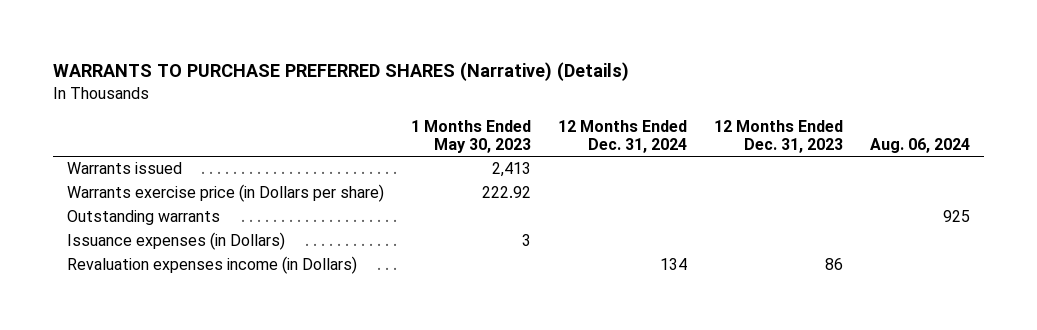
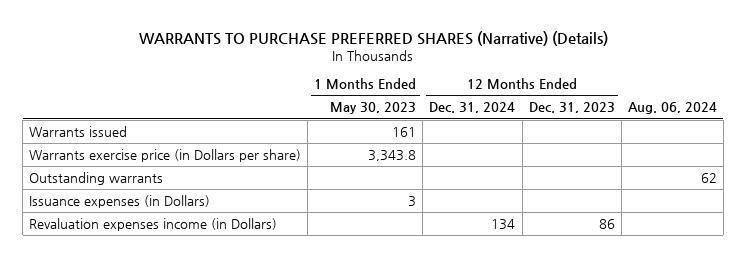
[491,162,531,178] 2,413 -> [392,127,417,138] 161
[481,186,531,199] 222.92 -> [368,150,417,162] 3,343.8
[943,210,971,223] 925 -> [700,173,717,184] 62

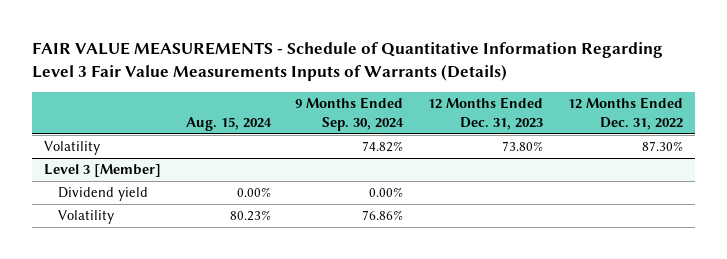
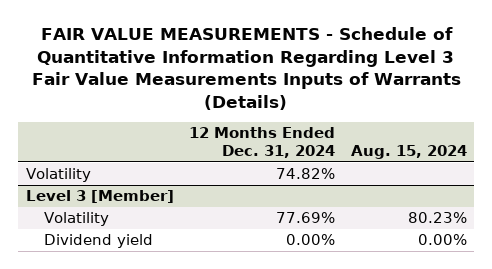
[295,97,405,132] 9 Months Ended Sep. 30, 2024 -> none
[427,97,543,131] 12 Months Ended Dec. 31, 2023 -> none
[567,97,683,131] 12 Months Ended Dec. 31, 2022 -> none
none -> [189,127,336,158] 12 Months Ended Dec. 31, 2024
[58,187,149,202] Dividend yield -> [43,234,153,249] Dividend yield

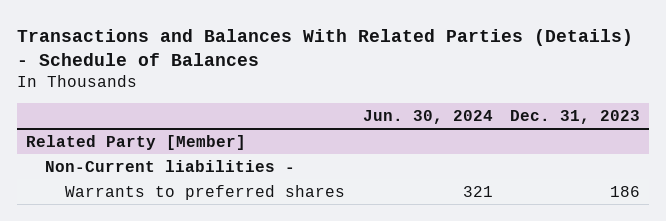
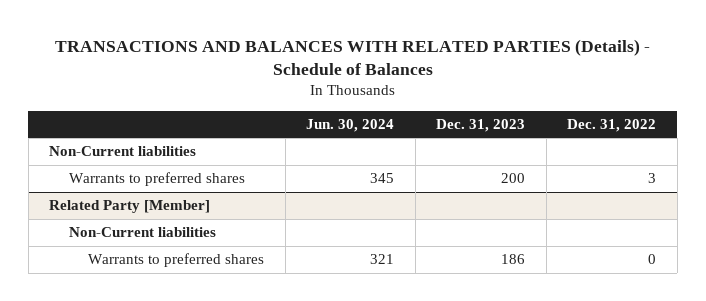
[16,28,633,67] Transactions and Balances With Related Parties (Details) - Schedule of Balances -> [54,38,650,76] TRANSACTIONS AND BALANCES WITH RELATED PARTIES (Details) - Schedule of Balances
none -> [567,118,657,132] Dec. 31, 2022
none -> [49,146,197,157] Non-Current liabilities
none -> [68,172,245,187] Warrants to preferred shares
[45,159,296,172] Non-Current liabilities - -> [68,227,216,238] Non-Current liabilities

